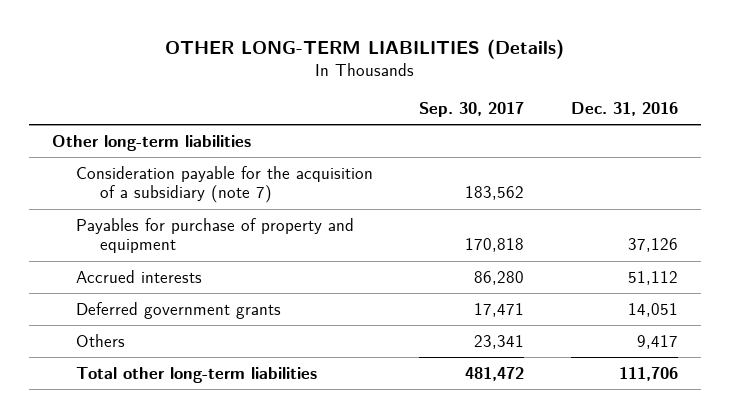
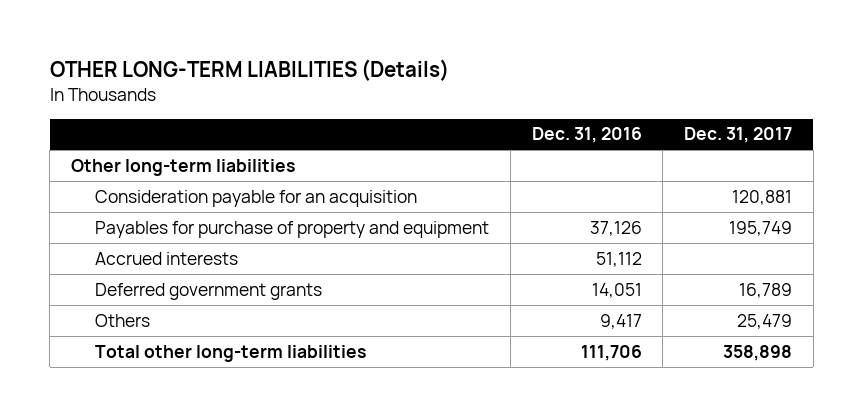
[419,102,525,118] Sep. 30, 2017 -> none
none -> [683,127,792,144] Dec. 31, 2017
[76,165,374,204] Consideration payable for the acquisition of a subsidiary (note 7) -> [95,189,418,207] Consideration payable for an acquisition

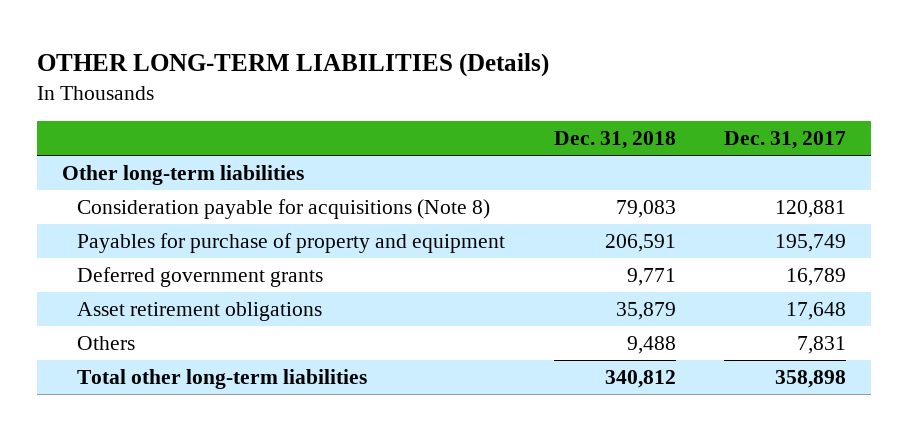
[531,127,642,144] Dec. 31, 2016 -> none
none -> [553,131,676,150] Dec. 31, 2018
[95,189,418,207] Consideration payable for an acquisition -> [76,198,490,219] Consideration payable for acquisitions (Note 8)
[95,251,239,265] Accrued interests -> none
none -> [76,301,322,321] Asset retirement obligations
[736,313,792,329] 25,479 -> [797,335,847,354] 7,831

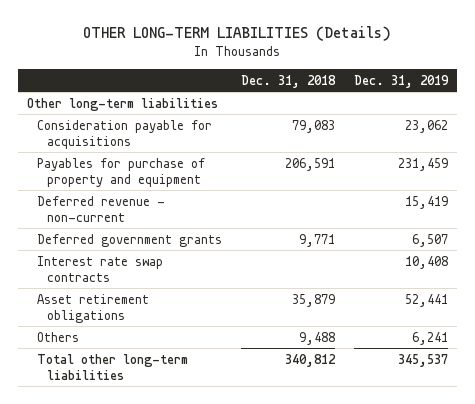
[724,131,847,150] Dec. 31, 2017 -> none
none -> [353,74,449,88] Dec. 31, 2019
[76,198,490,219] Consideration payable for acquisitions (Note 8) -> [37,119,213,149] Consideration payable for acquisitions
none -> [37,195,166,222] Deferred revenue - non-current
none -> [37,255,164,282] Interest rate swap contracts

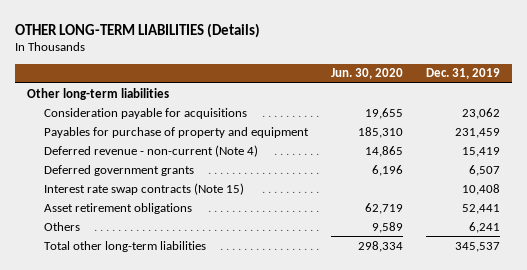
[240,74,336,88] Dec. 31, 2018 -> none
none -> [331,68,404,80] Jun. 30, 2020
[37,195,166,222] Deferred revenue - non-current -> [43,144,258,157] Deferred revenue - non-current (Note 4)
[37,255,164,282] Interest rate swap contracts -> [43,182,244,195] Interest rate swap contracts (Note 15)

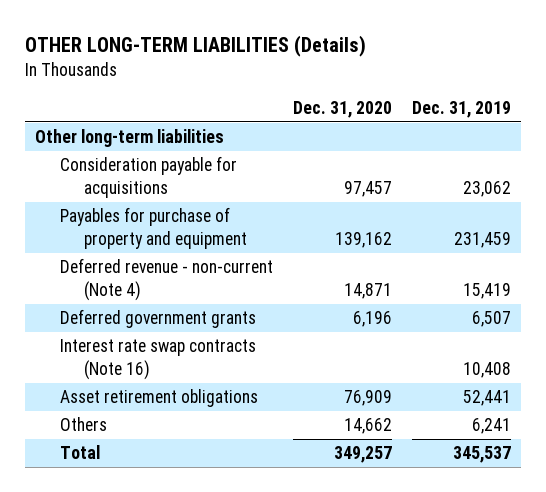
[331,68,404,80] Jun. 30, 2020 -> none
none -> [292,100,392,118] Dec. 31, 2020
[43,182,244,195] Interest rate swap contracts (Note 15) -> [59,339,256,381] Interest rate swap contracts (Note 16)
[43,240,206,252] Total other long-term liabilities -> [59,445,100,460] Total

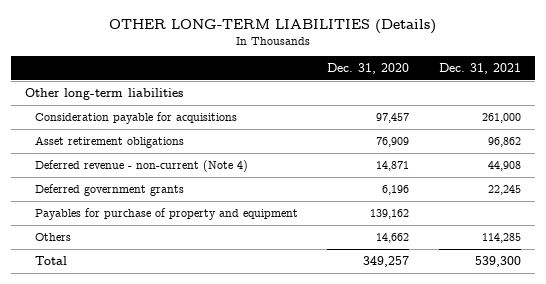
[412,100,512,118] Dec. 31, 2019 -> none
none -> [438,63,521,75] Dec. 31, 2021
[59,389,258,408] Asset retirement obligations -> [34,135,184,148] Asset retirement obligations
[59,339,256,381] Interest rate swap contracts (Note 16) -> none
[59,207,248,250] Payables for purchase of property and equipment -> [34,207,298,220] Payables for purchase of property and equipment

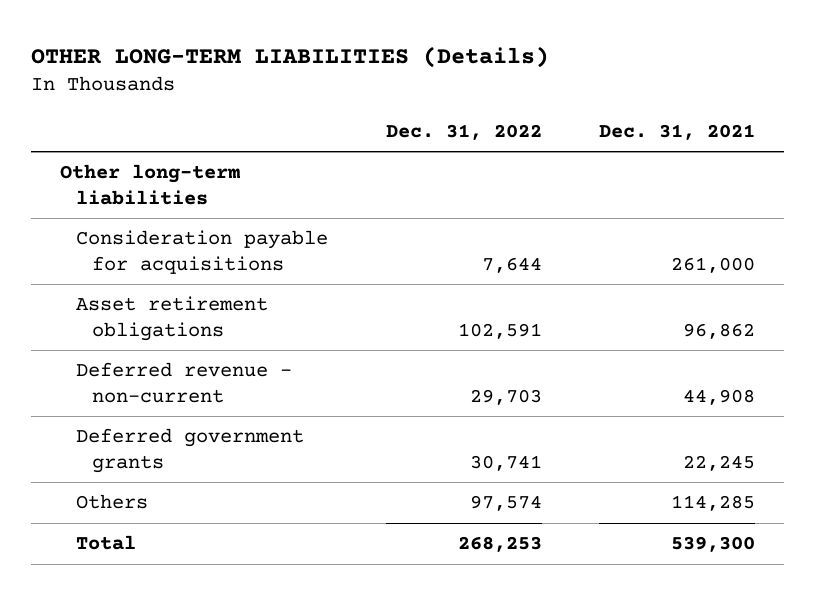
[327,63,410,75] Dec. 31, 2020 -> none
none -> [385,124,542,141] Dec. 31, 2022
[34,159,248,172] Deferred revenue - non-current (Note 4) -> [76,362,293,403] Deferred revenue - non-current
[34,207,298,220] Payables for purchase of property and equipment -> none

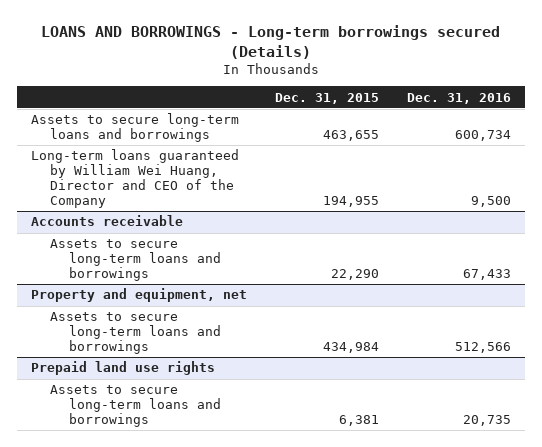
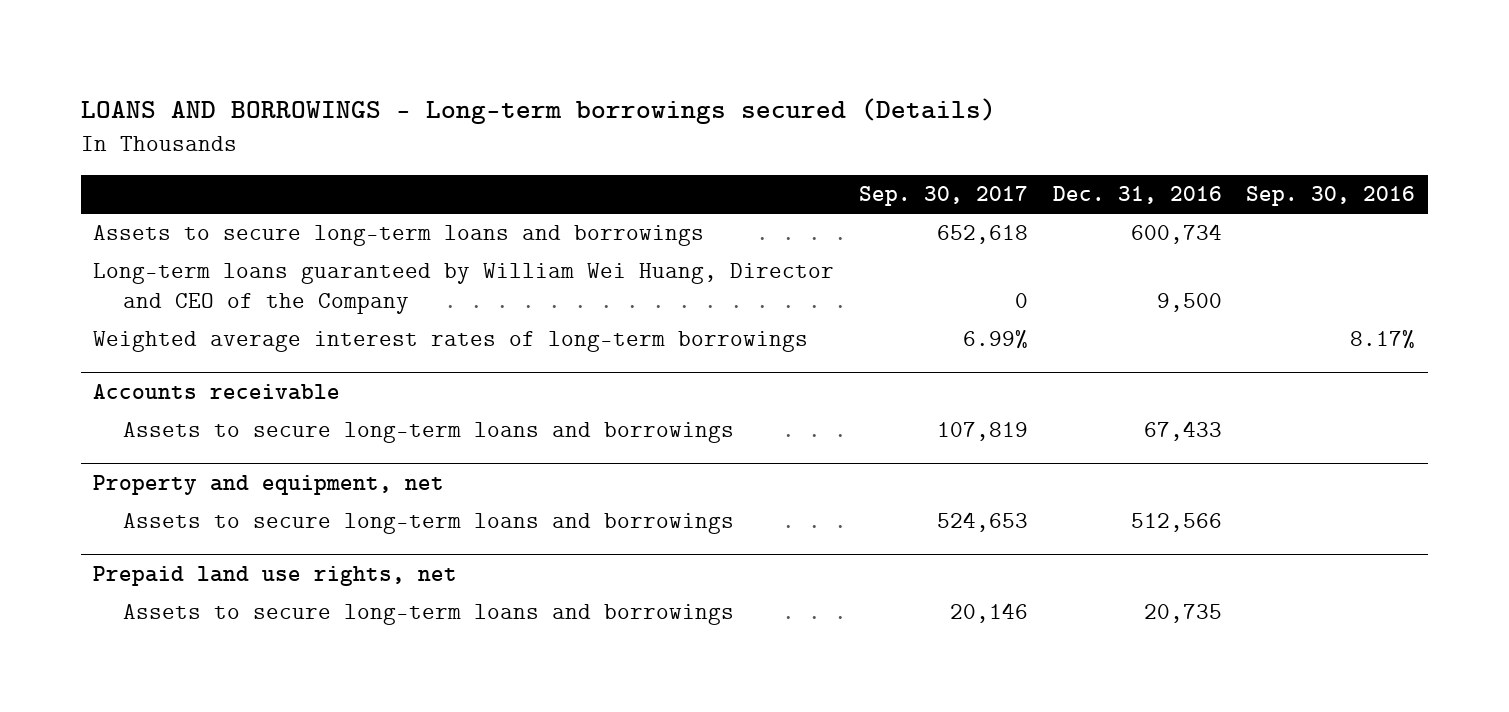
[275,92,380,104] Dec. 31, 2015 -> none
none -> [858,186,1028,207] Sep. 30, 2017
none -> [1246,186,1416,207] Sep. 30, 2016
none -> [93,331,809,353] Weighted average interest rates of long-term borrowings
[31,361,216,376] Prepaid land use rights -> [93,566,458,587] Prepaid land use rights, net

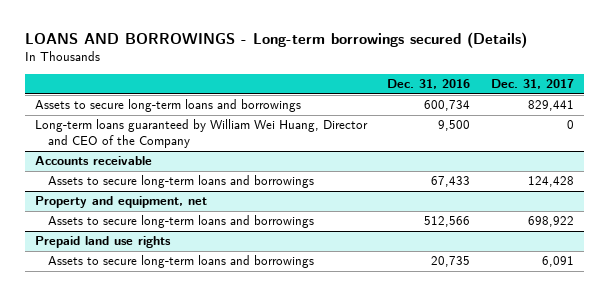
[858,186,1028,207] Sep. 30, 2017 -> none
[1246,186,1416,207] Sep. 30, 2016 -> none
none -> [490,79,574,90] Dec. 31, 2017
[93,331,809,353] Weighted average interest rates of long-term borrowings -> none
[93,566,458,587] Prepaid land use rights, net -> [34,236,171,249] Prepaid land use rights

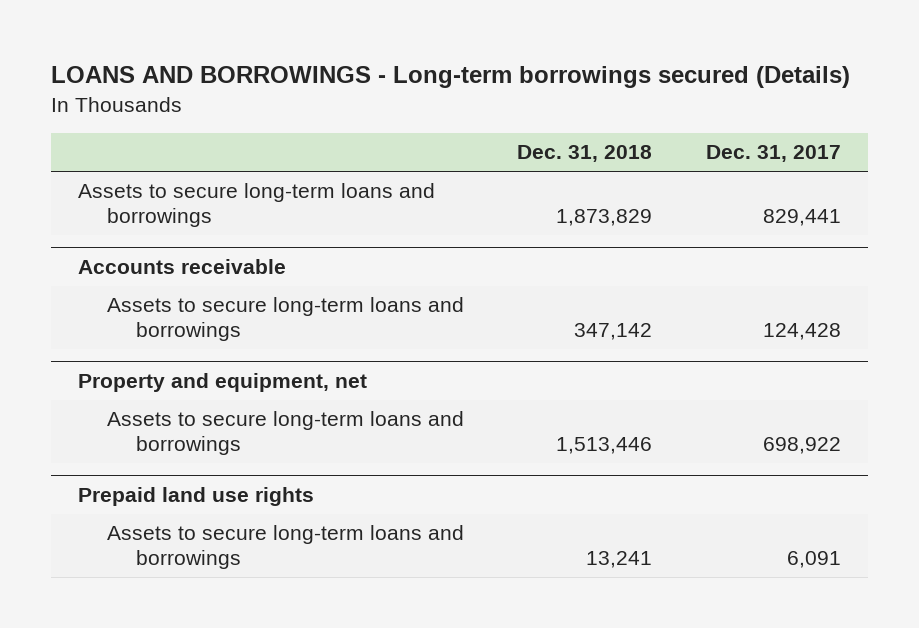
[387,79,471,90] Dec. 31, 2016 -> none
none -> [517,145,653,163] Dec. 31, 2018
[34,119,368,149] Long-term loans guaranteed by William Wei Huang, Director and CEO of the Company -> none

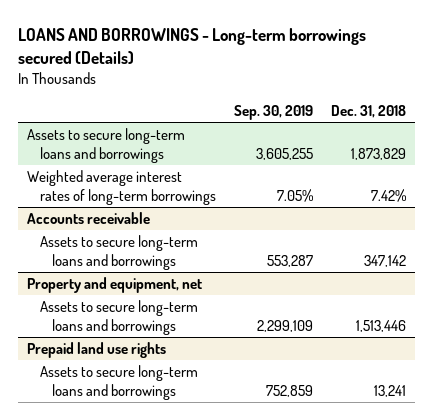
[706,145,842,163] Dec. 31, 2017 -> none
none -> [233,105,313,121] Sep. 30, 2019
none -> [27,169,216,205] Weighted average interest rates of long-term borrowings

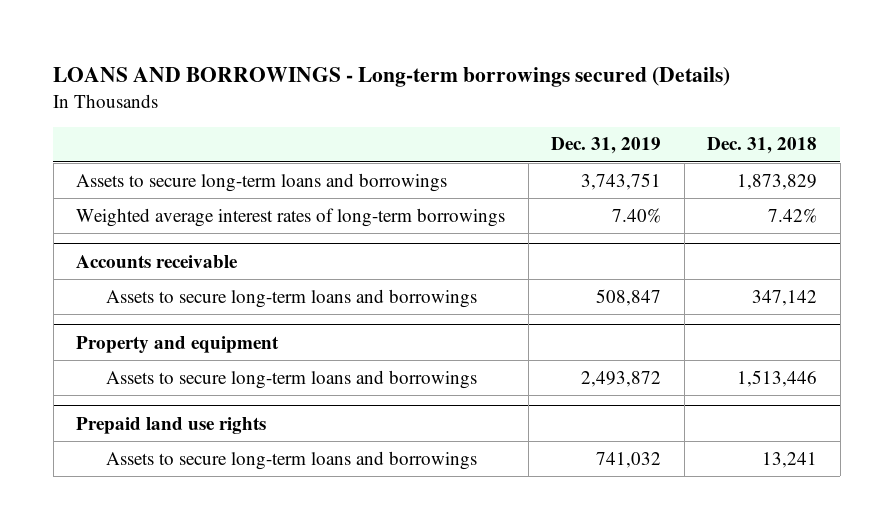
[233,105,313,121] Sep. 30, 2019 -> none
none -> [551,137,662,155] Dec. 31, 2019
[27,276,203,293] Property and equipment, net -> [76,335,280,353] Property and equipment

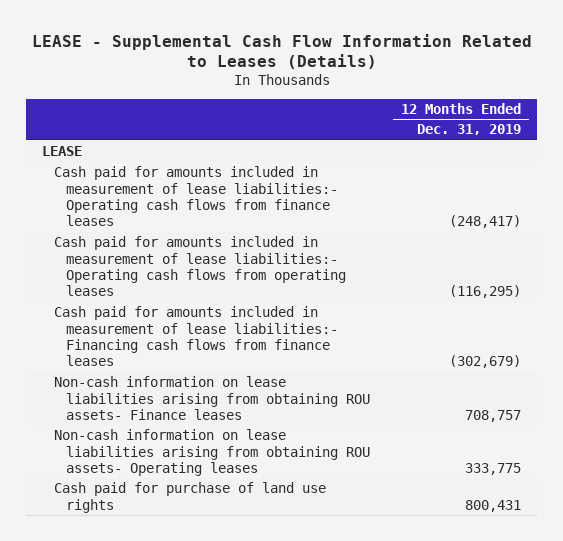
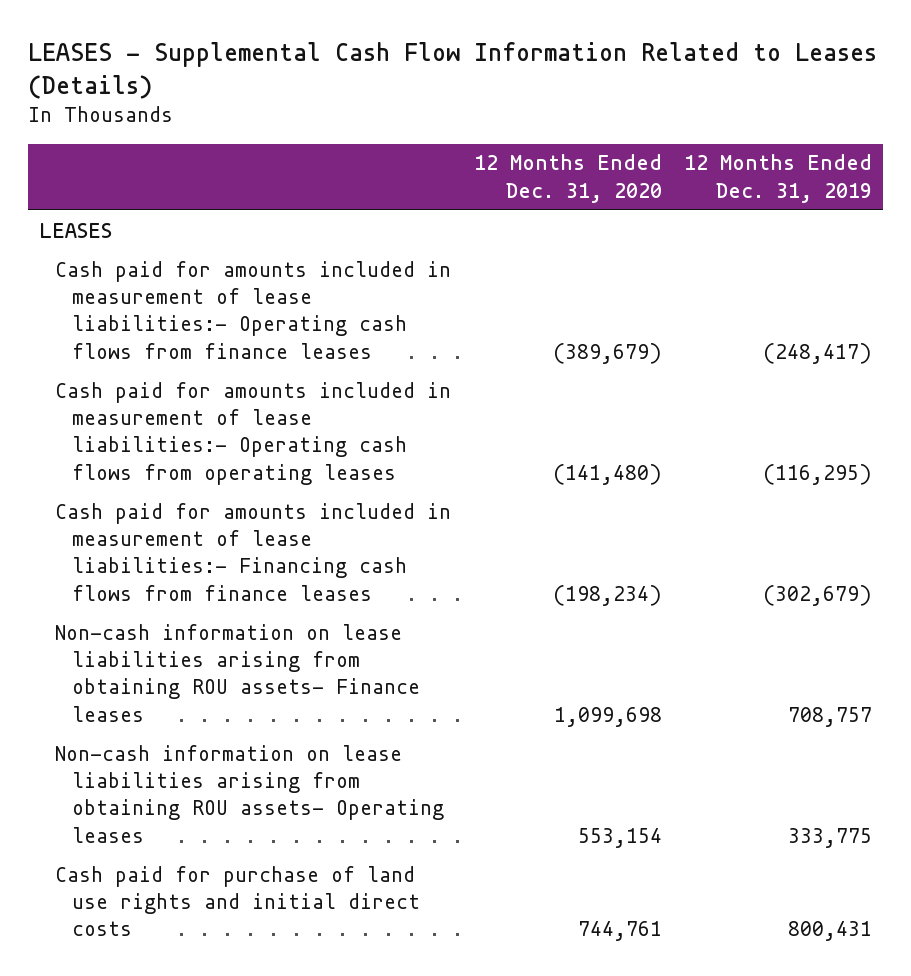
[31,33,532,70] LEASE - Supplemental Cash Flow Information Related to Leases (Details) -> [27,41,877,99] LEASES - Supplemental Cash Flow Information Related to Leases (Details)
none -> [473,154,662,203] 12 Months Ended Dec. 31, 2020
[41,146,82,157] LEASE -> [38,222,112,238] LEASES
[53,482,326,513] Cash paid for purchase of land use rights -> [55,865,421,937] Cash paid for purchase of land use rights and initial direct costs

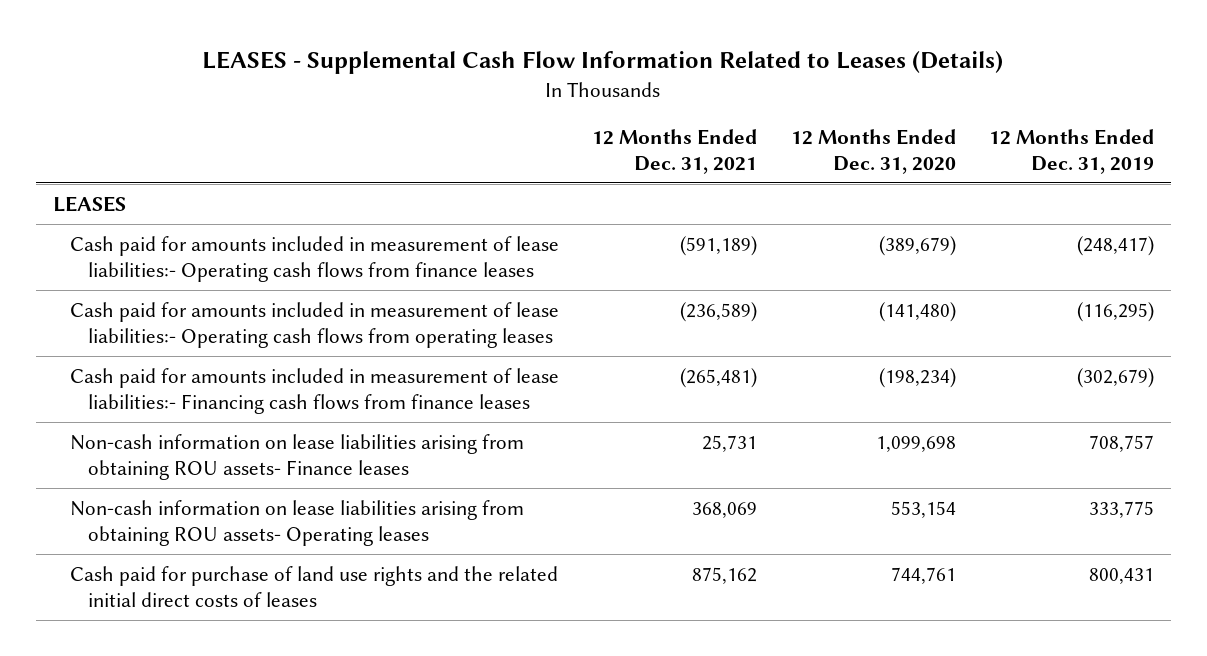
none -> [592,129,758,174] 12 Months Ended Dec. 31, 2021
[55,865,421,937] Cash paid for purchase of land use rights and initial direct costs -> [70,565,559,607] Cash paid for purchase of land use rights and the related initial direct costs of leases

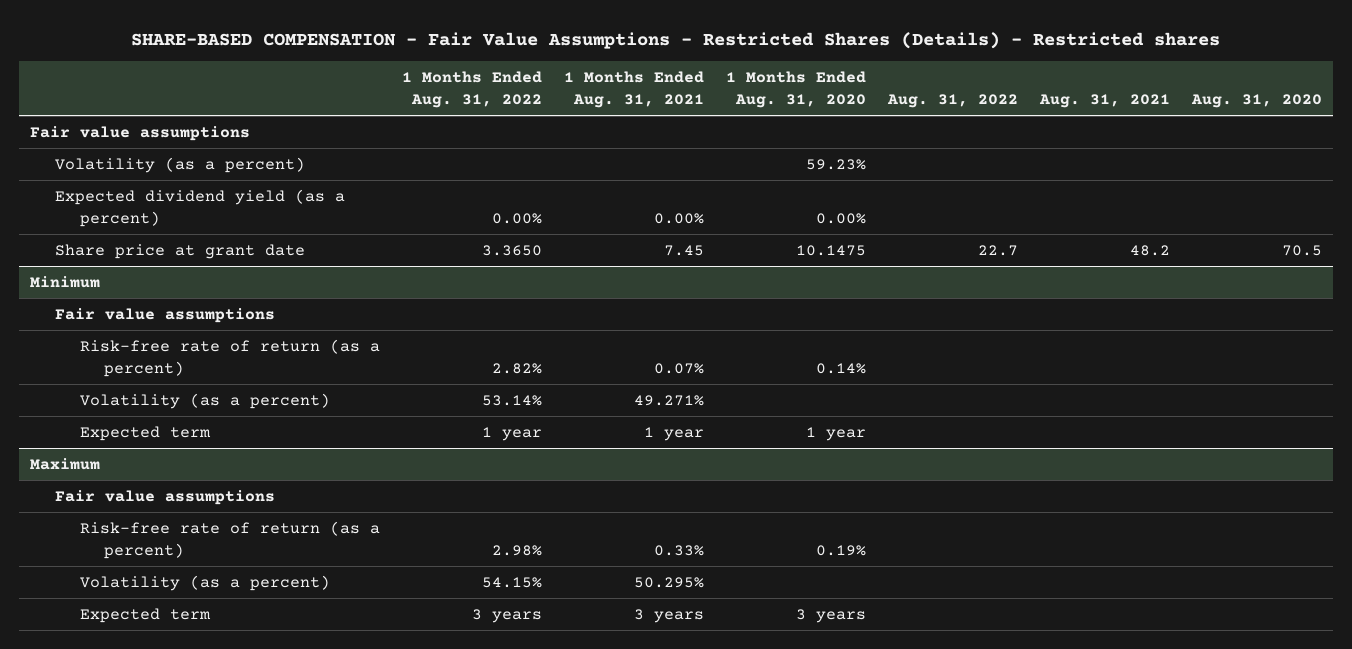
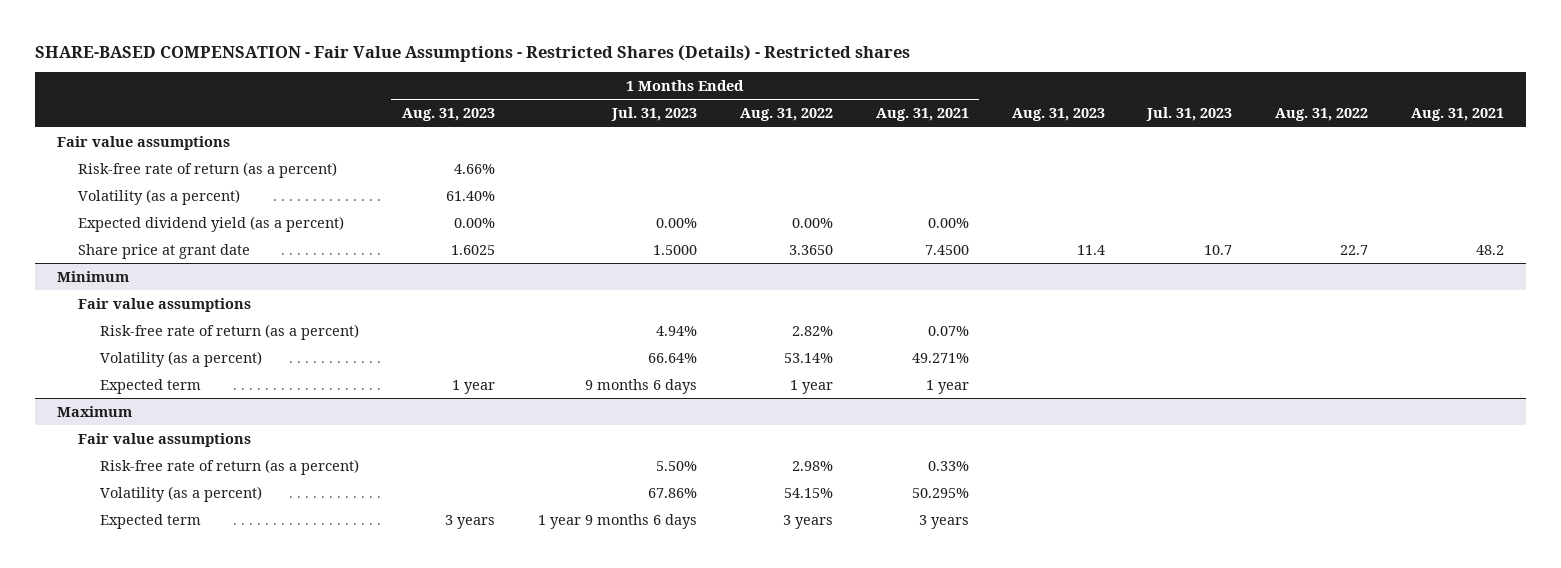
[725,71,866,109] 1 Months Ended Aug. 31, 2020 -> none
[1191,94,1323,109] Aug. 31, 2020 -> none
none -> [402,108,496,122] Aug. 31, 2023
none -> [610,107,697,122] Jul. 31, 2023
none -> [1011,108,1105,122] Aug. 31, 2023
none -> [1146,107,1233,122] Jul. 31, 2023
none -> [78,161,338,178] Risk-free rate of return (as a percent)
[663,245,704,257] 7.45 -> [924,244,969,255] 7.4500

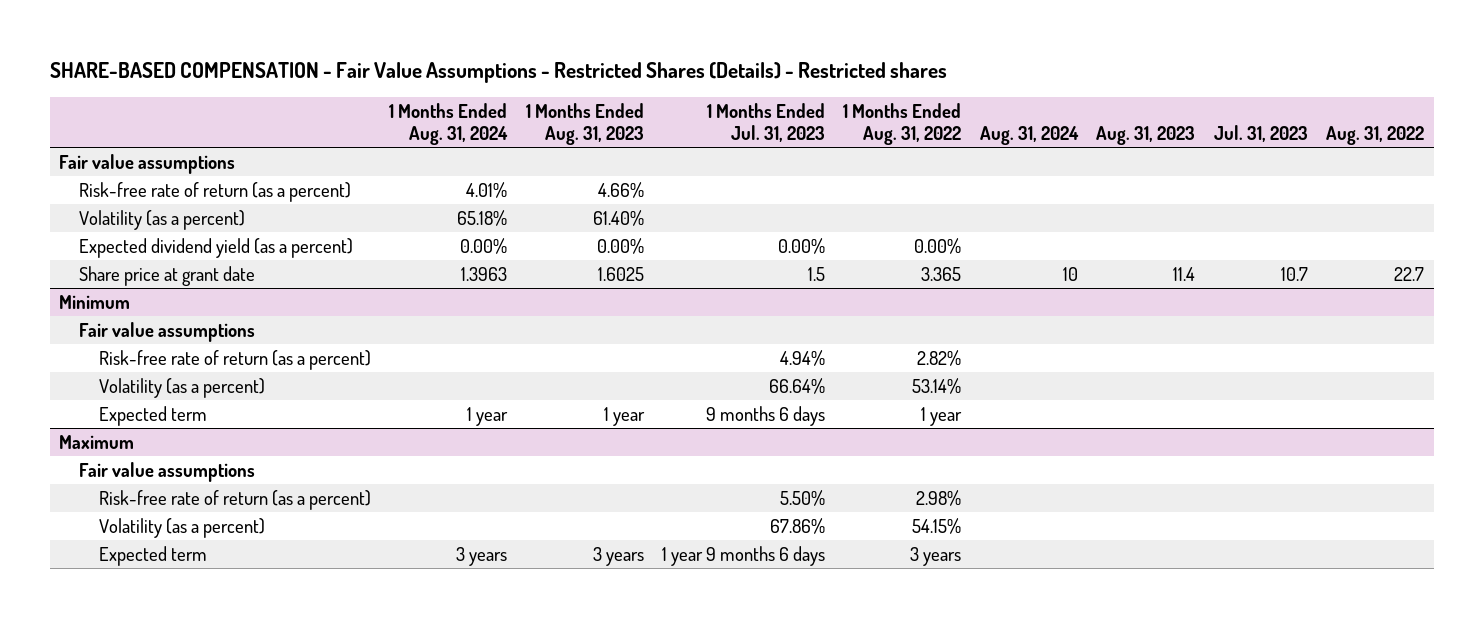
[875,108,969,122] Aug. 31, 2021 -> none
[1411,108,1505,122] Aug. 31, 2021 -> none
none -> [389,102,509,145] 1 Months Ended Aug. 31, 2024
none -> [979,125,1079,145] Aug. 31, 2024
[652,244,697,255] 1.5000 -> [807,266,825,281] 1.5
[788,244,833,255] 3.3650 -> [921,266,962,281] 3.365

